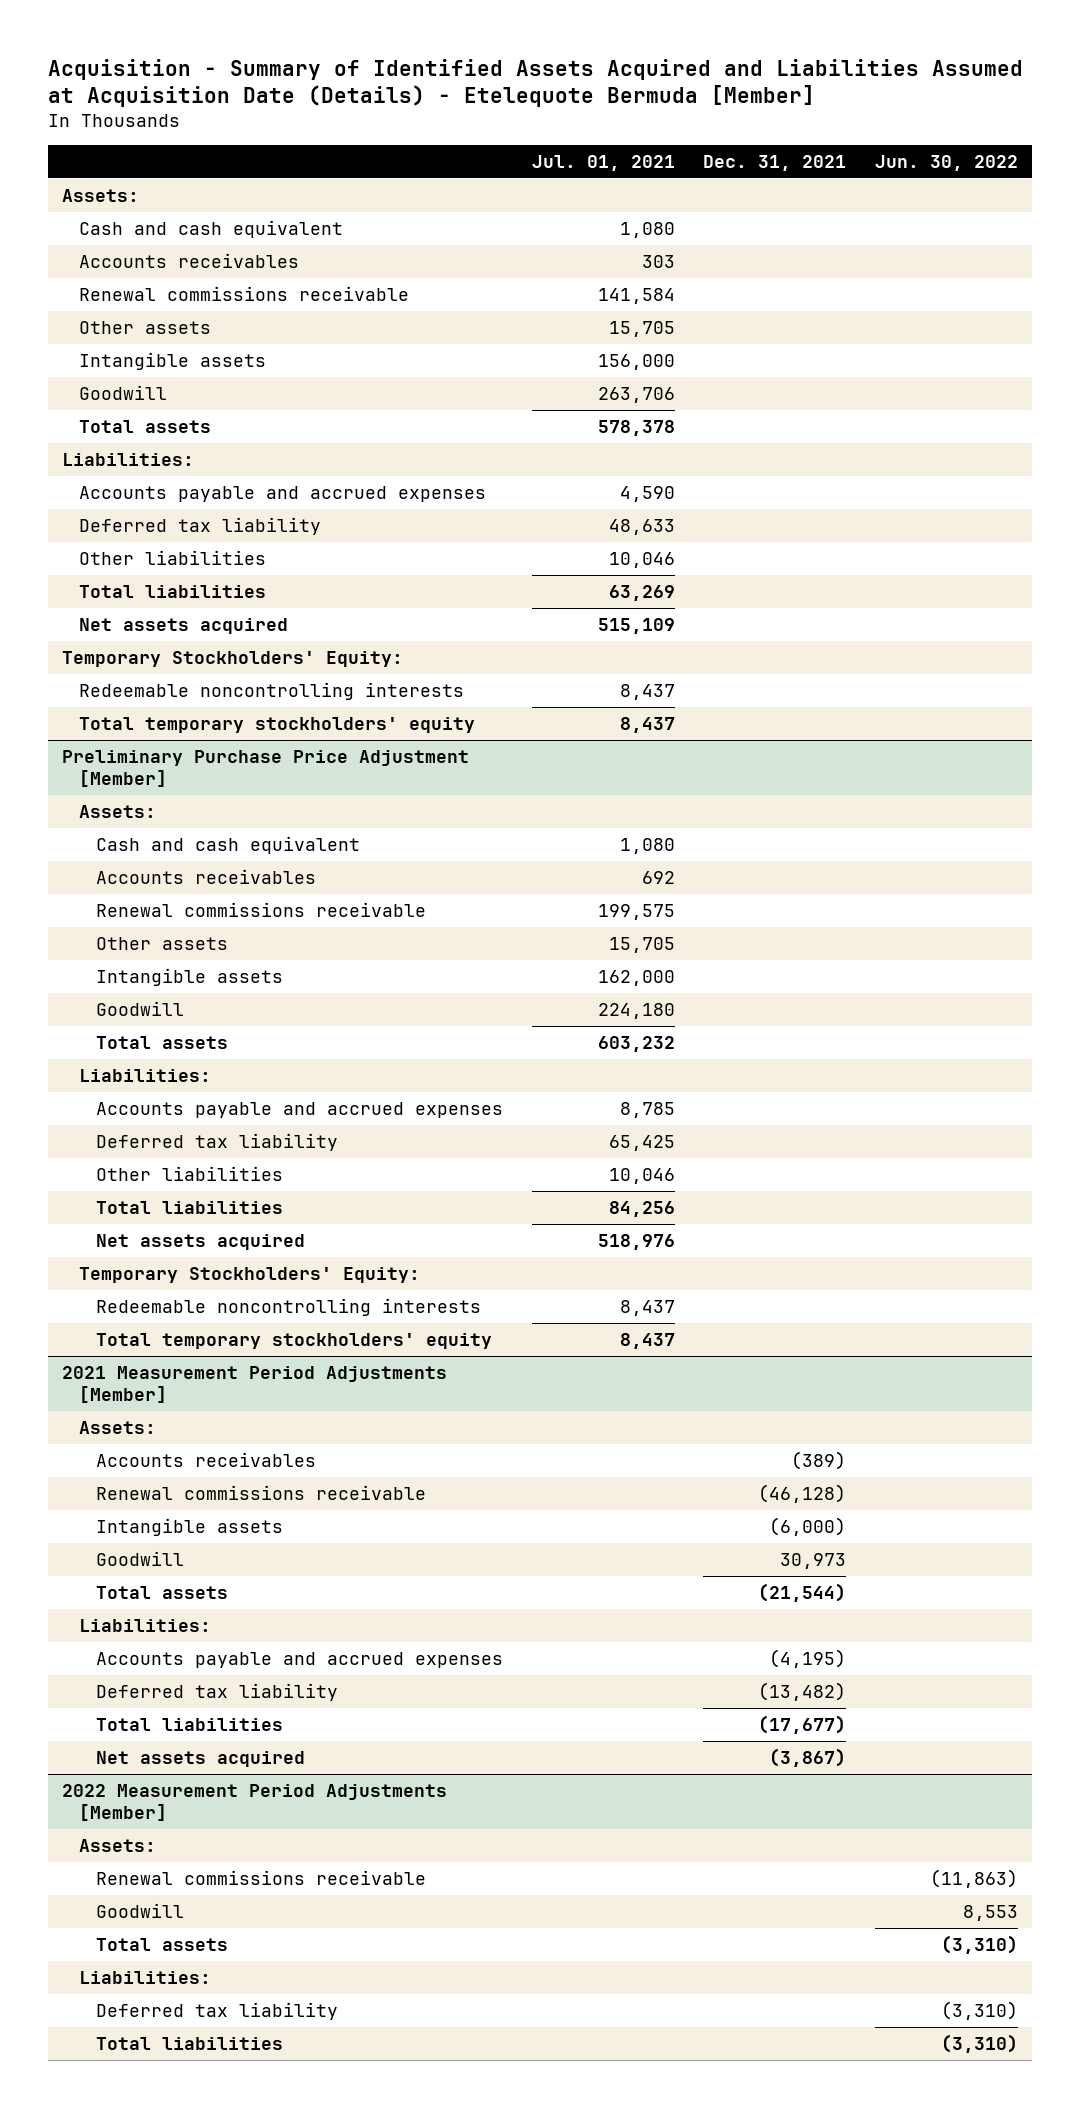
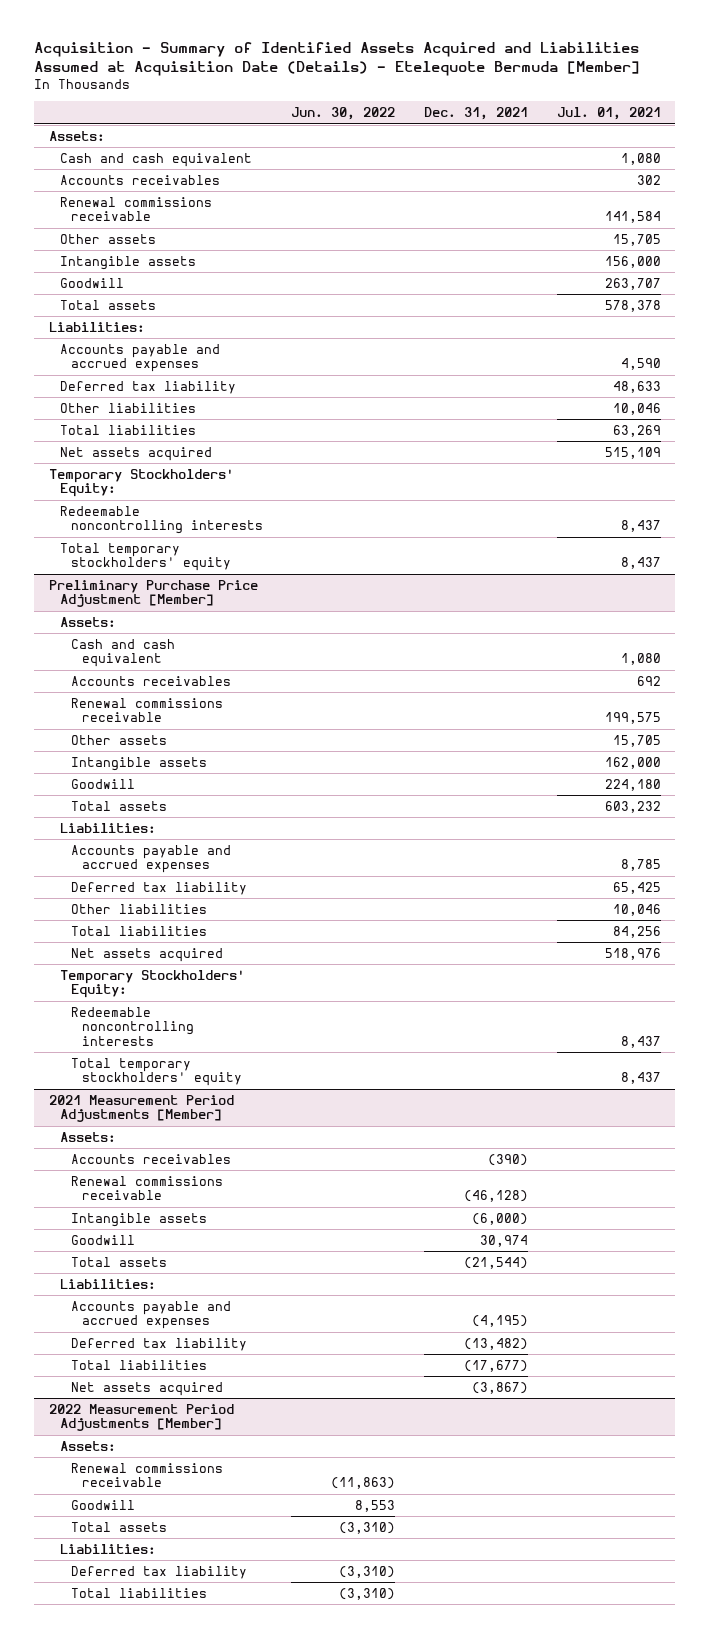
[641,255,675,269] 303 -> [636,174,661,185] 302
[597,387,675,404] 263,706 -> [604,277,661,290] 263,707
[791,1451,847,1471] (389) -> [487,1153,528,1166] (390)
[780,1553,847,1570] 30,973 -> [479,1234,528,1247] 30,974

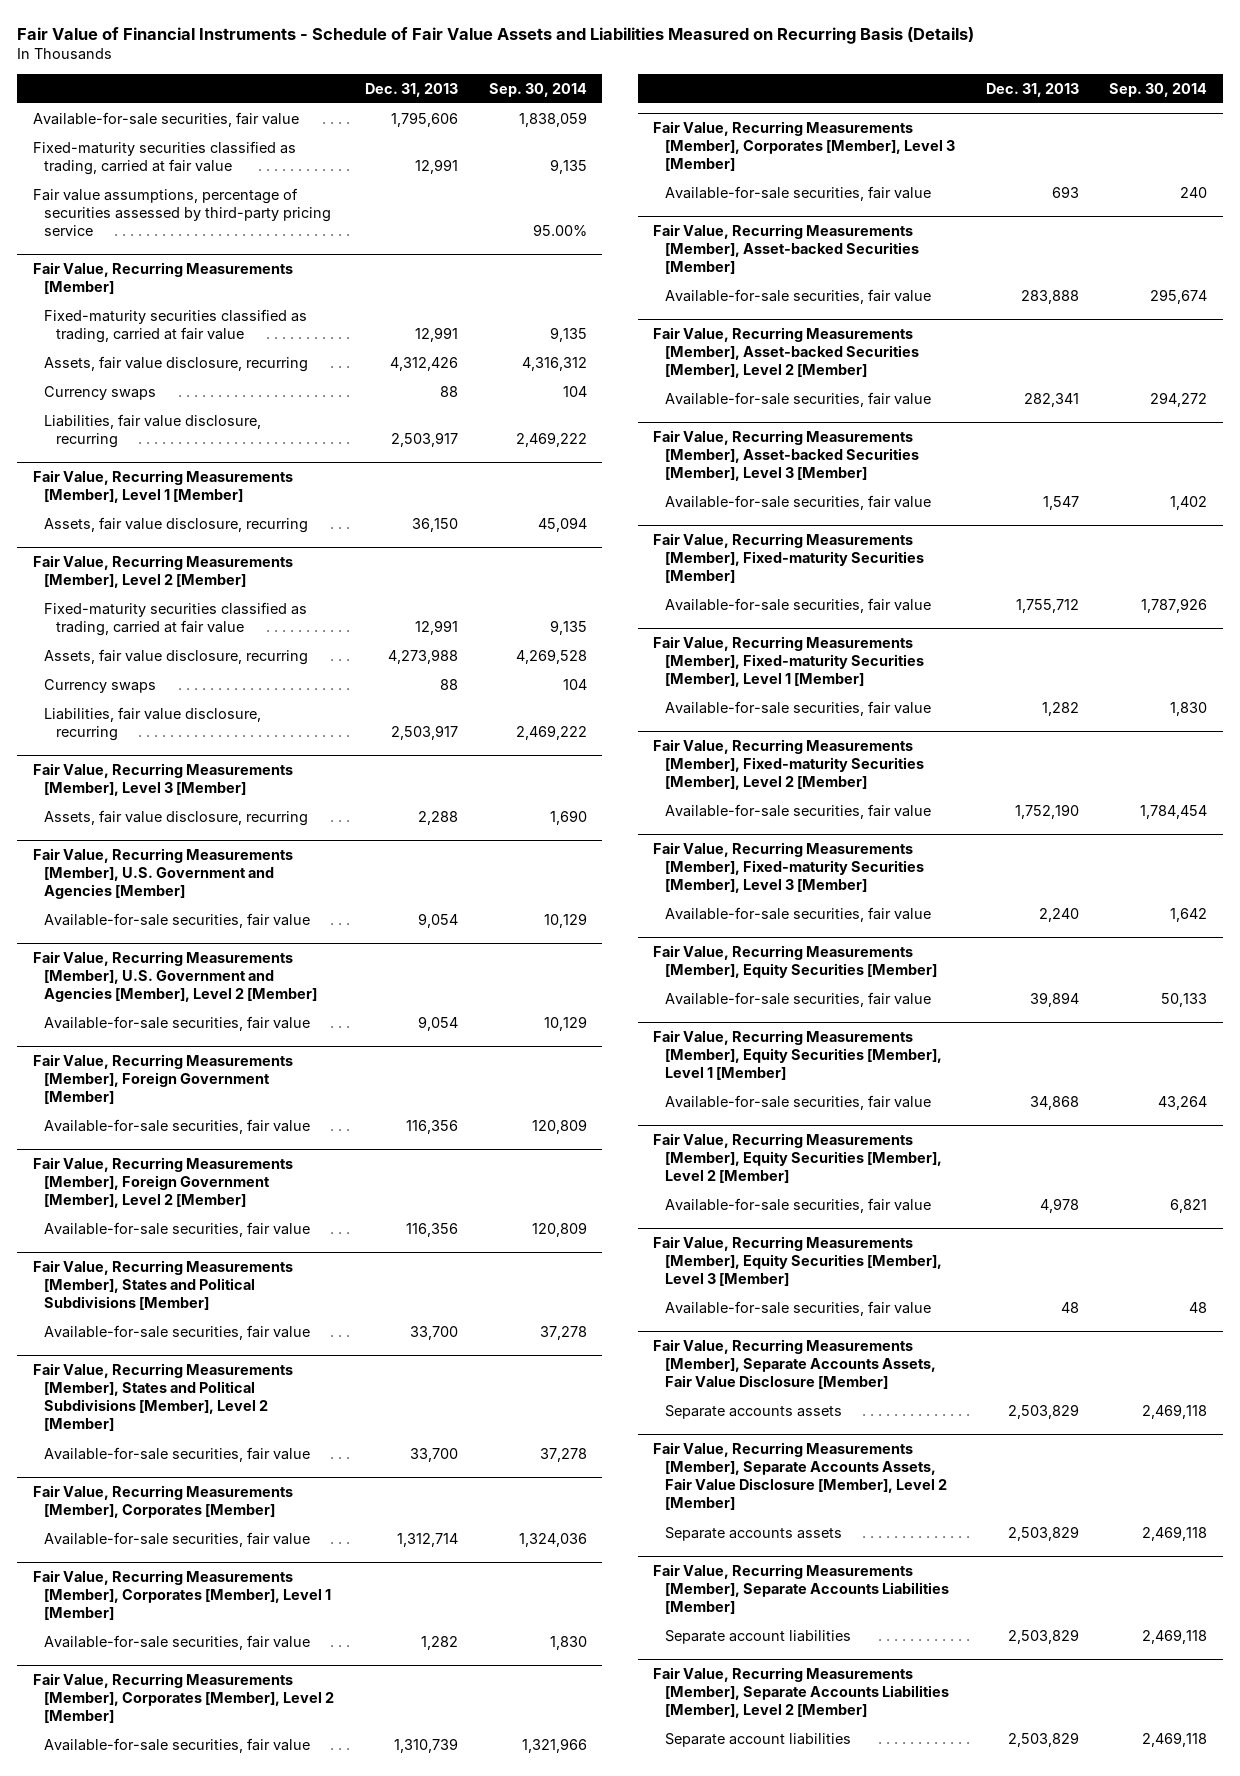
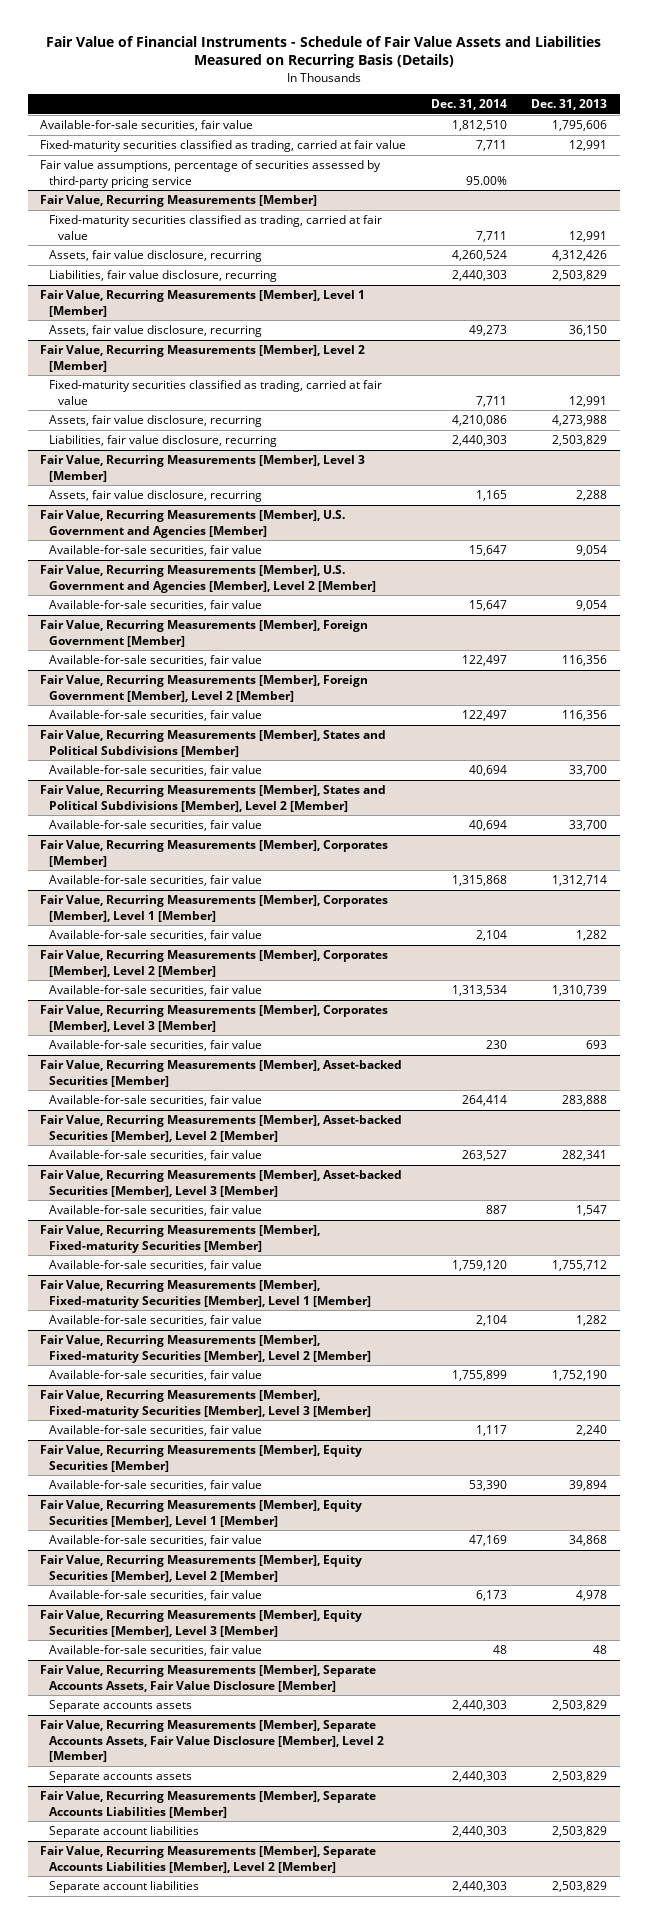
[488,82,587,97] Sep. 30, 2014 -> none
none -> [430,99,507,111] Dec. 31, 2014
[44,385,157,400] Currency swaps -> none
[390,431,458,447] 2,503,917 -> [552,270,608,282] 2,503,829
[44,678,157,693] Currency swaps -> none
[390,724,458,740] 2,503,917 -> [552,435,608,447] 2,503,829

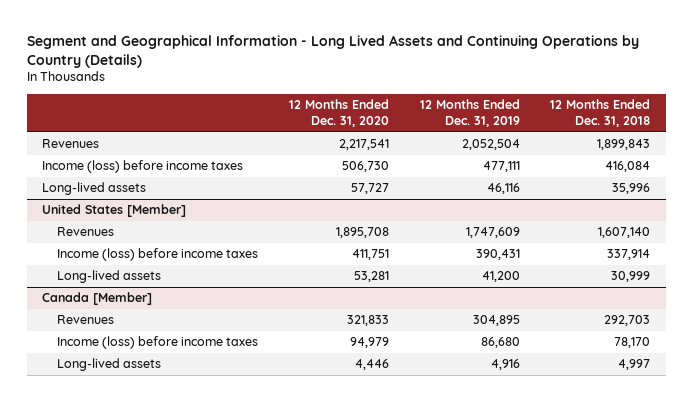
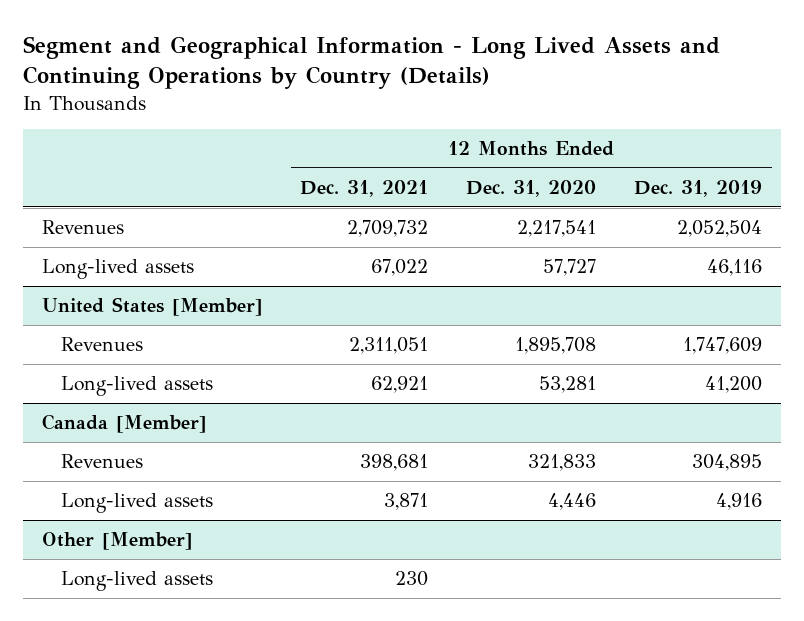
[550,99,651,128] 12 Months Ended Dec. 31, 2018 -> none
none -> [300,180,429,198] Dec. 31, 2021
[41,160,243,174] Income (loss) before income taxes -> none
[57,248,259,262] Income (loss) before income taxes -> none
[57,336,259,350] Income (loss) before income taxes -> none
none -> [41,532,193,551] Other [Member]
none -> [60,571,213,592] Long-lived assets

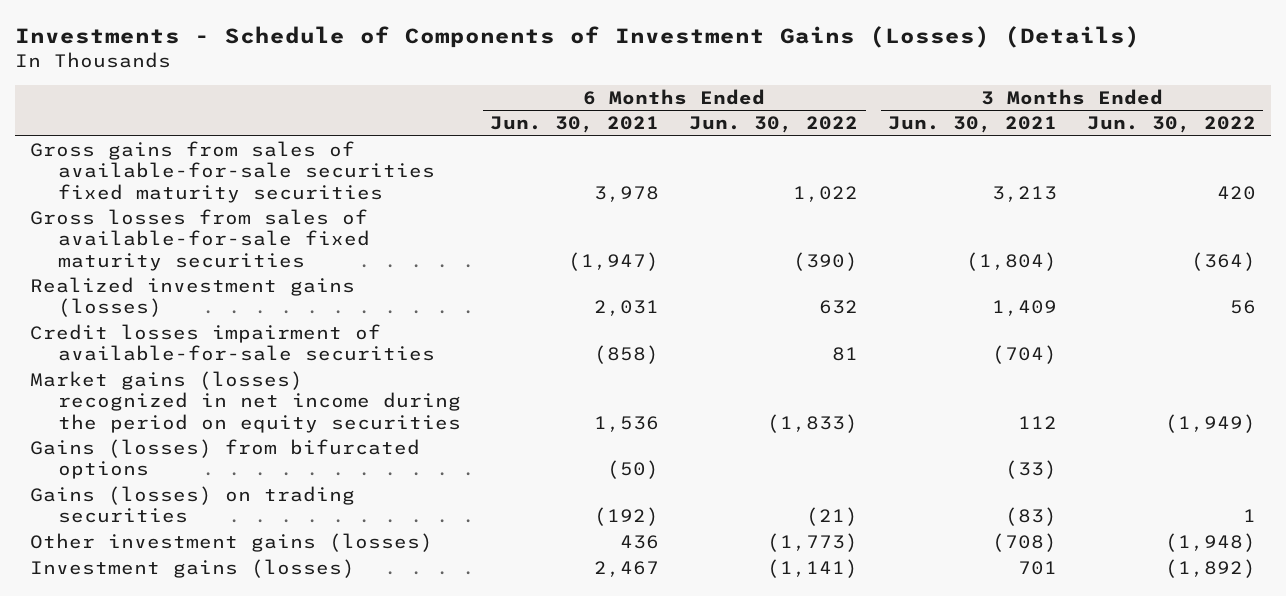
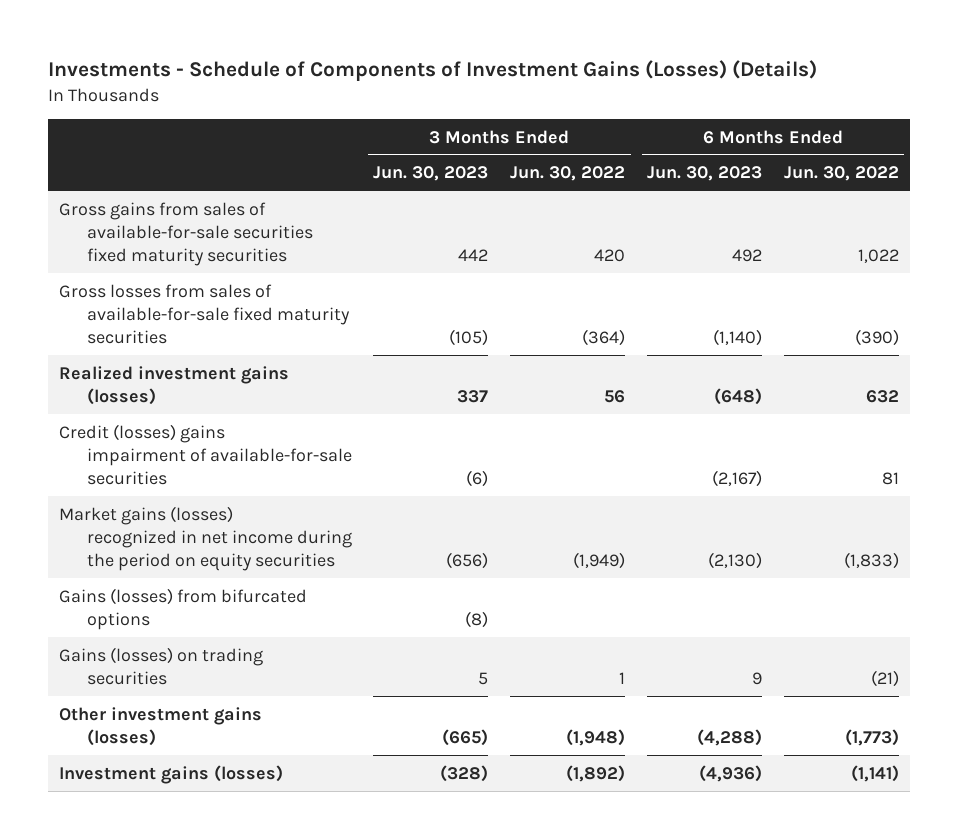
[490,116,660,134] Jun. 30, 2021 -> none
[888,116,1058,134] Jun. 30, 2021 -> none
none -> [373,166,489,182] Jun. 30, 2023
none -> [647,166,763,182] Jun. 30, 2023
[29,324,435,362] Credit losses impairment of available-for-sale securities -> [58,423,352,486] Credit (losses) gains impairment of available-for-sale securities

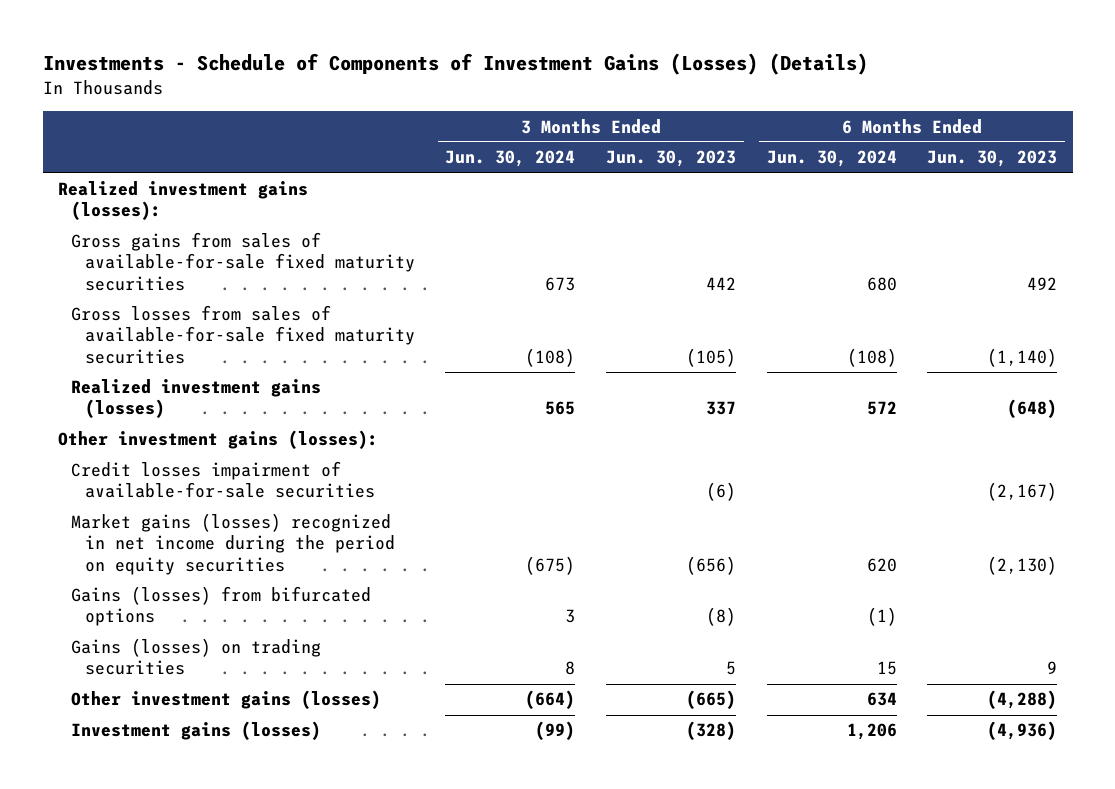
[510,166,626,182] Jun. 30, 2022 -> none
[783,166,899,182] Jun. 30, 2022 -> none
none -> [445,150,576,168] Jun. 30, 2024
none -> [766,150,897,168] Jun. 30, 2024
none -> [58,181,309,221] Realized investment gains (losses):
[58,201,313,267] Gross gains from sales of available-for-sale securities fixed maturity securities -> [71,232,415,291] Gross gains from sales of available-for-sale fixed maturity securities
none -> [58,430,379,450] Other investment gains (losses):
[58,423,352,486] Credit (losses) gains impairment of available-for-sale securities -> [71,461,375,499] Credit losses impairment of available-for-sale securities

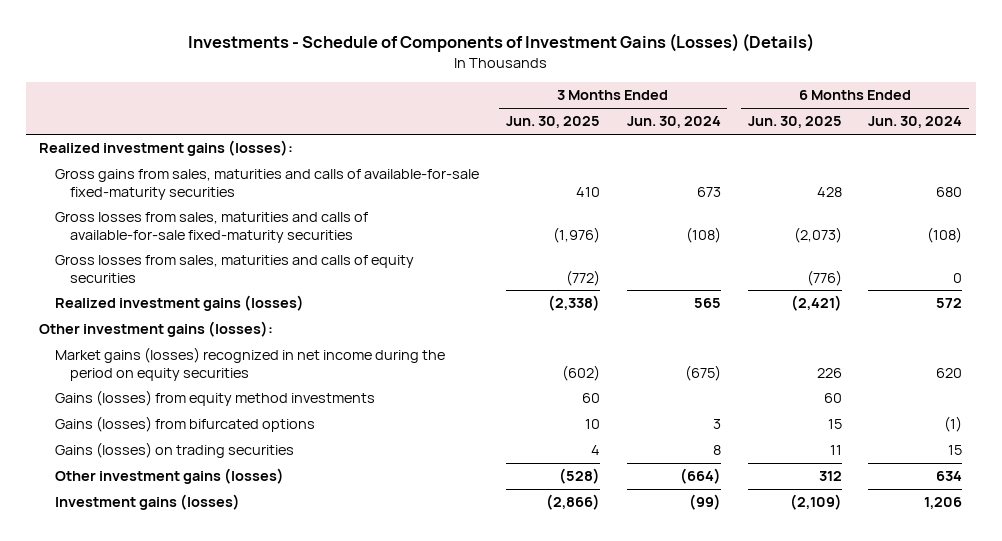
[606,150,737,168] Jun. 30, 2023 -> none
[927,150,1058,168] Jun. 30, 2023 -> none
none -> [505,116,600,129] Jun. 30, 2025
none -> [747,116,842,129] Jun. 30, 2025
[71,232,415,291] Gross gains from sales of available-for-sale fixed maturity securities -> [54,169,479,200] Gross gains from sales, maturities and calls of available-for-sale fixed-maturity securities
[71,305,415,364] Gross losses from sales of available-for-sale fixed maturity securities -> [54,212,368,243] Gross losses from sales, maturities and calls of available-for-sale fixed-maturity securities
none -> [54,255,414,283] Gross losses from sales, maturities and calls of equity securities
[71,461,375,499] Credit losses impairment of available-for-sale securities -> none
none -> [54,390,375,407] Gains (losses) from equity method investments

